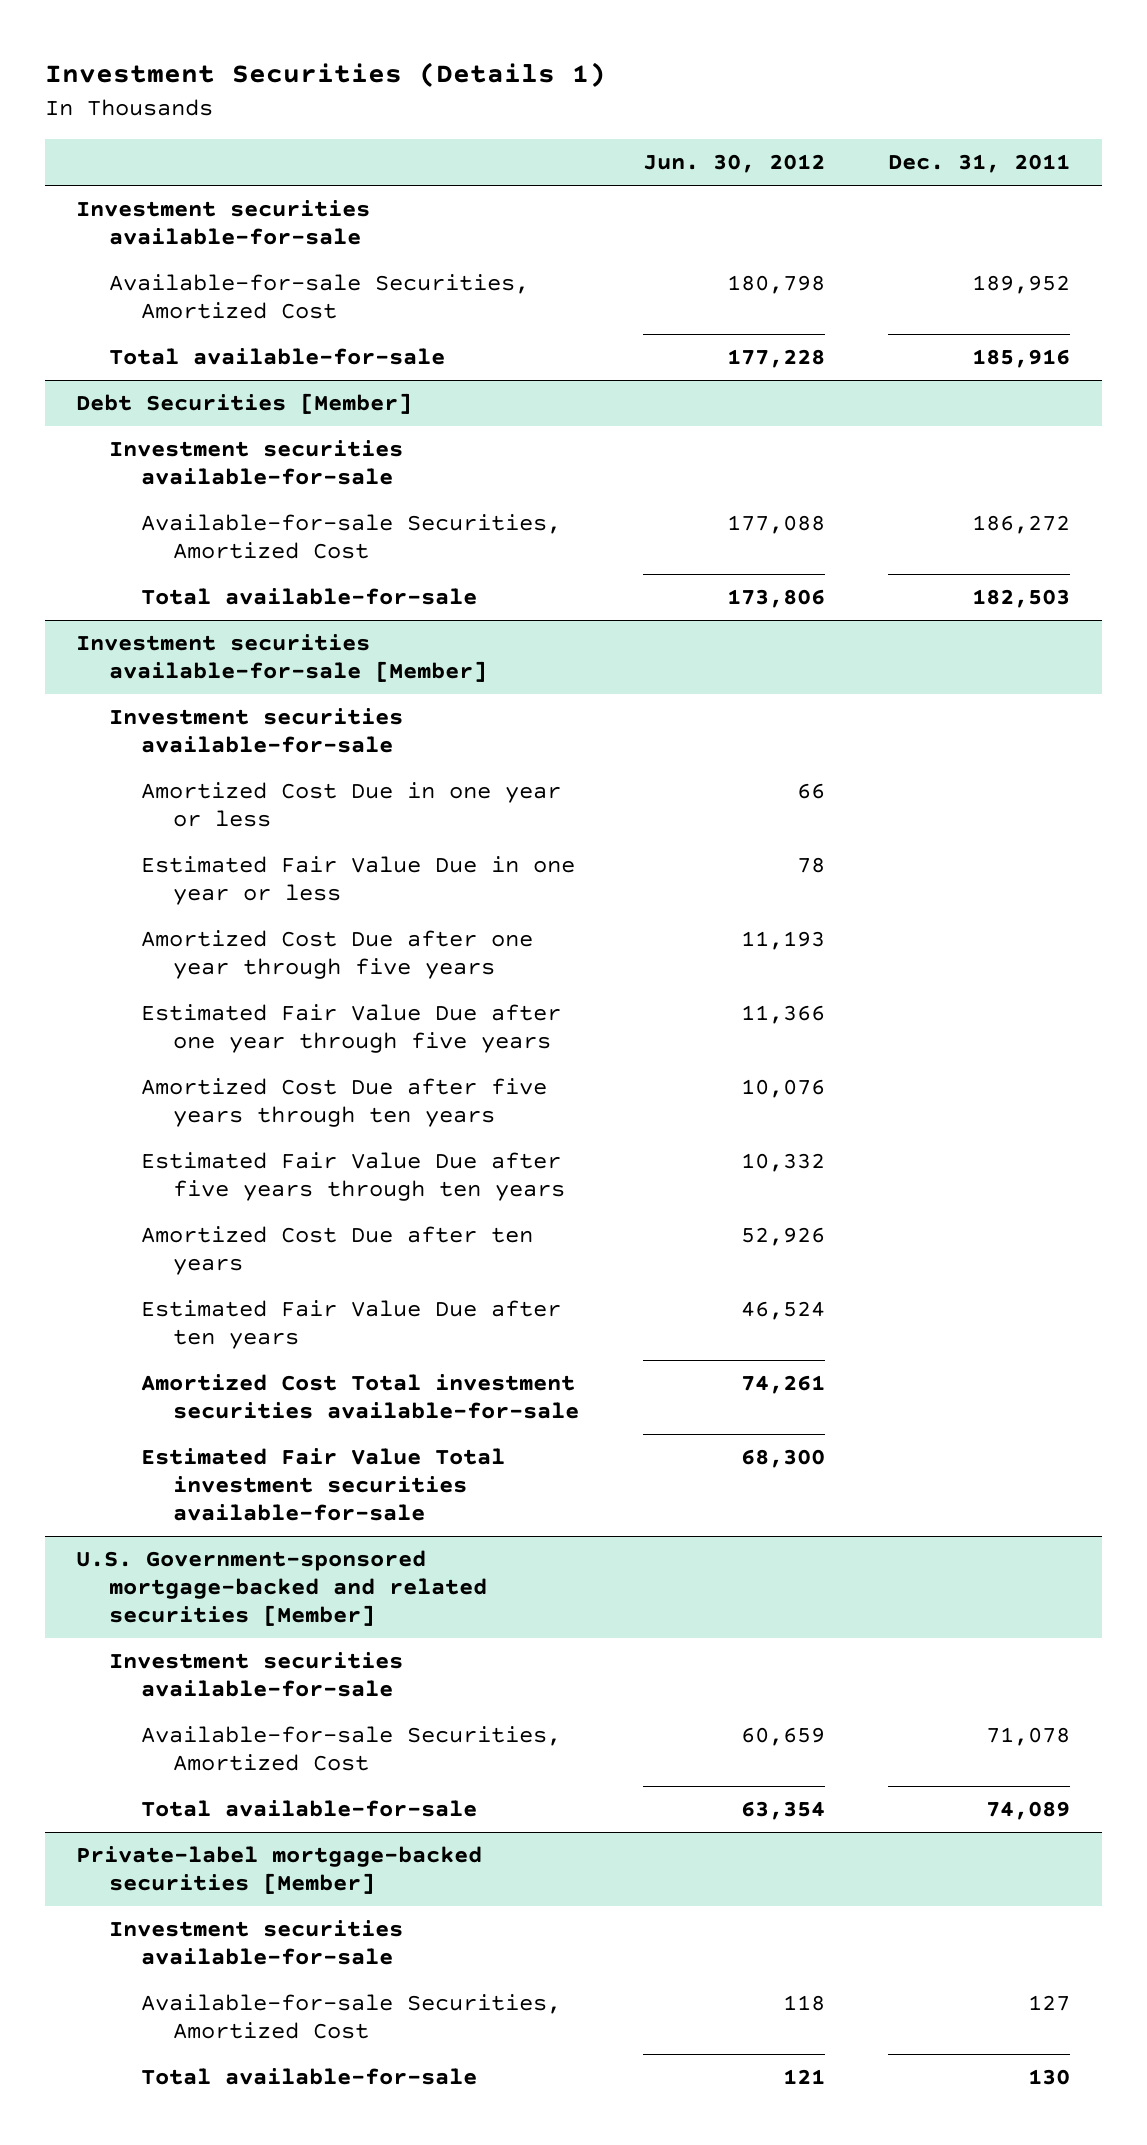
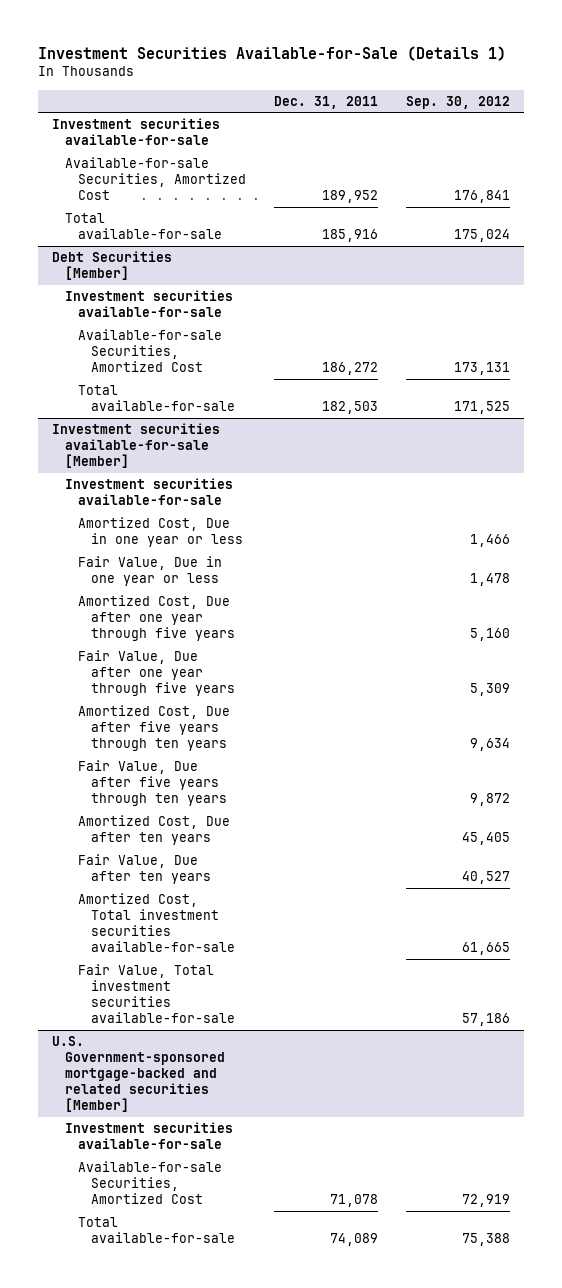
[44,62,606,88] Investment Securities (Details 1) -> [38,45,507,61] Investment Securities Available-for-Sale (Details 1)
[642,154,825,174] Jun. 30, 2012 -> none
none -> [405,95,510,109] Sep. 30, 2012
[140,782,561,828] Amortized Cost Due in one year or less -> [78,517,243,548] Amortized Cost, Due in one year or less
[140,856,575,906] Estimated Fair Value Due in one year or less -> [78,556,223,587] Fair Value, Due in one year or less
[140,930,533,980] Amortized Cost Due after one year through five years -> [78,595,235,642] Amortized Cost, Due after one year through five years
[140,1004,561,1054] Estimated Fair Value Due after one year through five years -> [78,650,235,697] Fair Value, Due after one year through five years
[140,1078,547,1128] Amortized Cost Due after five years through ten years -> [78,705,231,752] Amortized Cost, Due after five years through ten years
[140,1152,566,1202] Estimated Fair Value Due after five years through ten years -> [78,760,227,807] Fair Value, Due after five years through ten years
[140,1226,533,1276] Amortized Cost Due after ten years -> [78,815,231,846] Amortized Cost, Due after ten years
[140,1300,561,1350] Estimated Fair Value Due after ten years -> [78,854,211,885] Fair Value, Due after ten years
[140,1374,580,1420] Amortized Cost Total investment securities available-for-sale -> [78,893,235,953] Amortized Cost, Total investment securities available-for-sale
[140,1448,505,1521] Estimated Fair Value Total investment securities available-for-sale -> [78,964,235,1024] Fair Value, Total investment securities available-for-sale
[76,1846,483,1895] Private-label mortgage-backed securities [Member] -> none
[108,1920,403,1966] Investment securities available-for-sale -> none
[140,1994,561,2040] Available-for-sale Securities, Amortized Cost -> none
[140,2068,477,2086] Total available-for-sale -> none

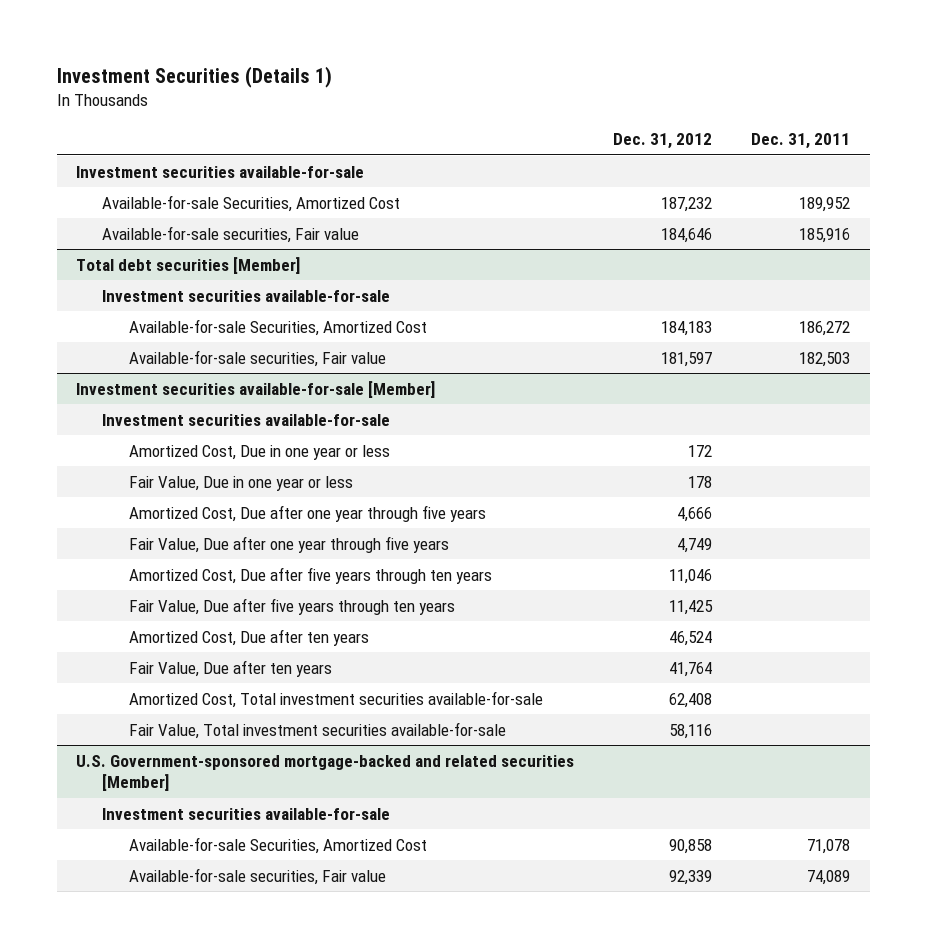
[38,45,507,61] Investment Securities Available-for-Sale (Details 1) -> [56,66,332,89] Investment Securities (Details 1)
[405,95,510,109] Sep. 30, 2012 -> none
none -> [613,133,713,150] Dec. 31, 2012
[65,213,223,240] Total available-for-sale -> [102,225,360,243] Available-for-sale securities, Fair value
[52,251,173,281] Debt Securities [Member] -> [76,256,301,274] Total debt securities [Member]
[78,385,235,412] Total available-for-sale -> [128,349,386,367] Available-for-sale securities, Fair value
[78,1217,235,1244] Total available-for-sale -> [128,867,386,885] Available-for-sale securities, Fair value

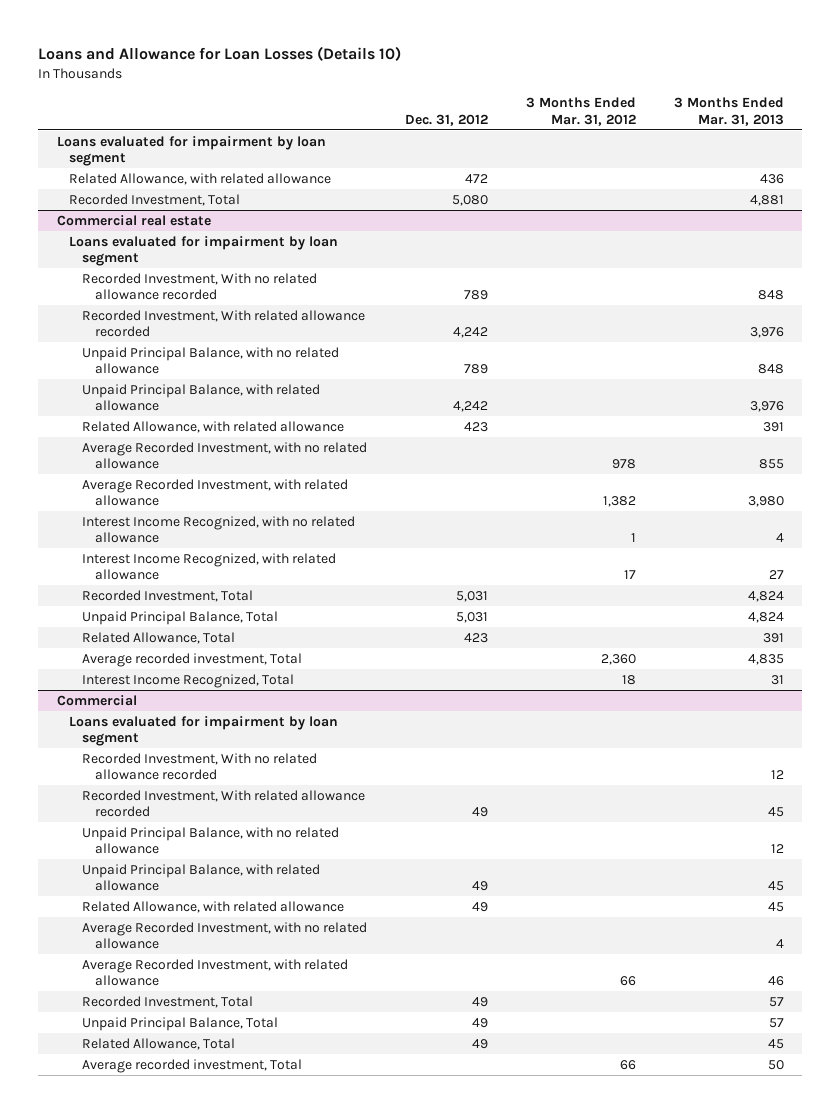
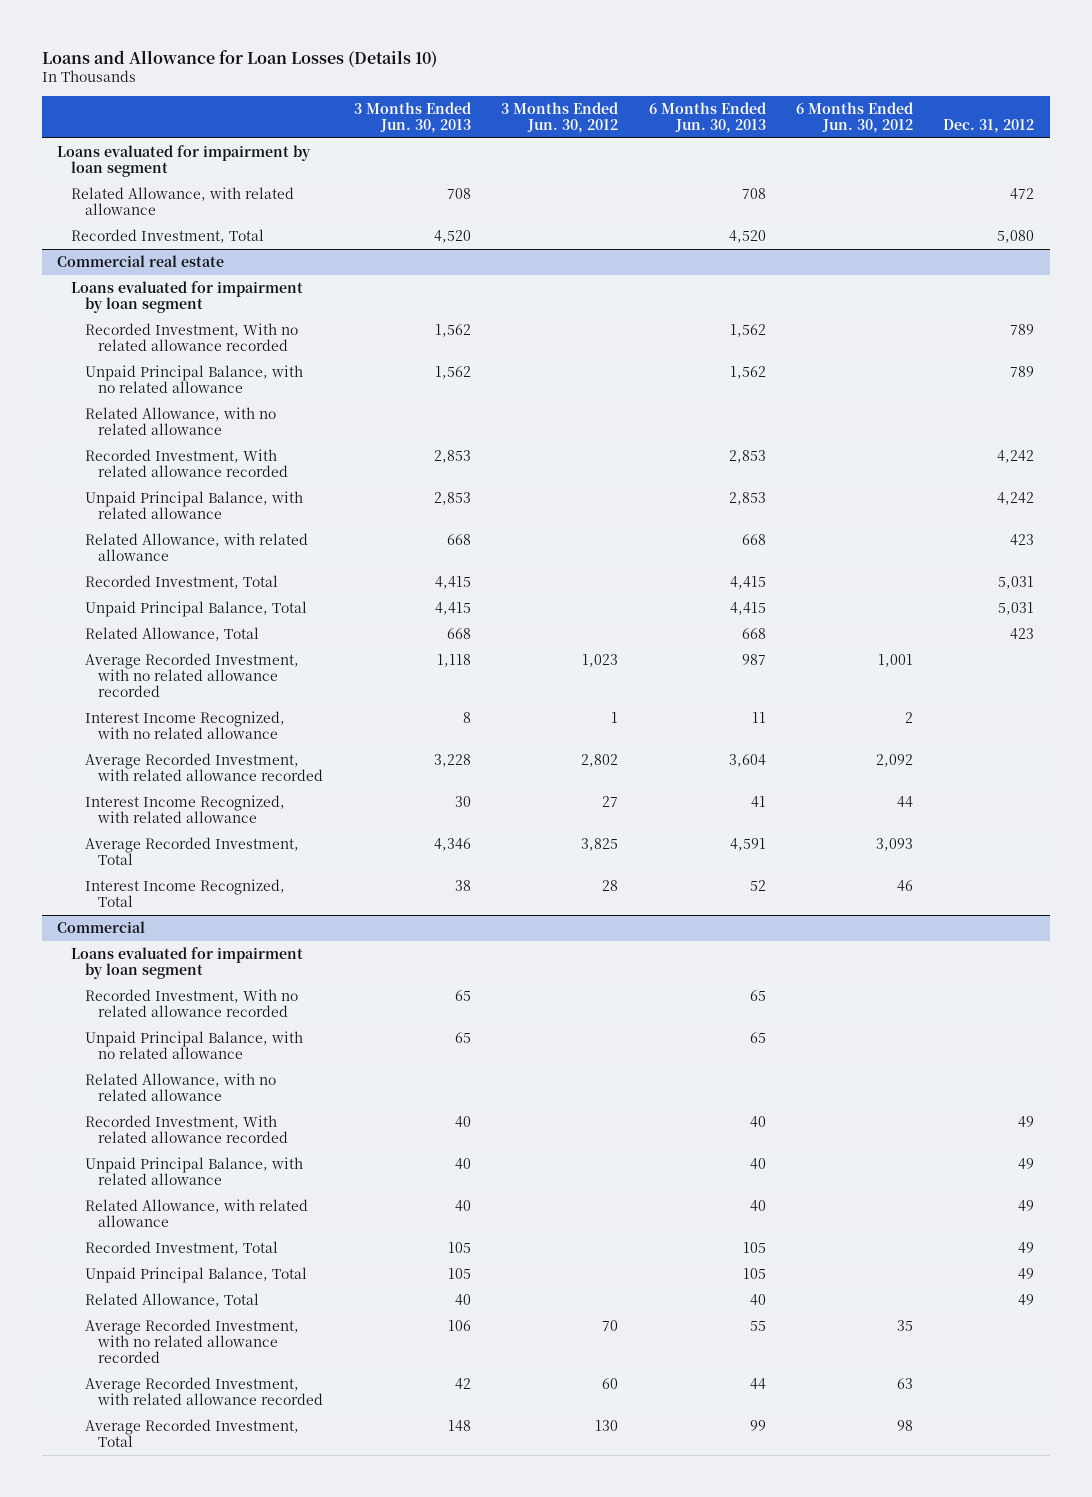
[525,97,636,126] 3 Months Ended Mar. 31, 2012 -> none
[673,97,784,126] 3 Months Ended Mar. 31, 2013 -> none
none -> [353,101,471,134] 3 Months Ended Jun. 30, 2013
none -> [501,101,619,134] 3 Months Ended Jun. 30, 2012
none -> [648,101,766,134] 6 Months Ended Jun. 30, 2013
none -> [795,101,913,134] 6 Months Ended Jun. 30, 2012
none -> [84,406,276,436] Related Allowance, with no related allowance
[82,309,366,338] Recorded Investment, With related allowance recorded -> [84,448,289,478] Recorded Investment, With related allowance recorded
[82,441,368,470] Average Recorded Investment, with no related allowance -> none
[82,478,349,507] Average Recorded Investment, with related allowance -> none
none -> [84,652,299,698] Average Recorded Investment, with no related allowance recorded
[82,515,356,544] Interest Income Recognized, with no related allowance -> [84,710,285,740] Interest Income Recognized, with no related allowance
none -> [84,752,324,782] Average Recorded Investment, with related allowance recorded
[82,552,337,581] Interest Income Recognized, with related allowance -> [84,794,285,824] Interest Income Recognized, with related allowance
[82,652,303,667] Average recorded investment, Total -> [84,836,299,866] Average Recorded Investment, Total
none -> [84,1072,276,1102] Related Allowance, with no related allowance
[82,789,366,818] Recorded Investment, With related allowance recorded -> [84,1114,289,1144] Recorded Investment, With related allowance recorded
[82,921,368,950] Average Recorded Investment, with no related allowance -> none
[82,958,349,987] Average Recorded Investment, with related allowance -> none
none -> [84,1318,299,1364] Average Recorded Investment, with no related allowance recorded
none -> [84,1376,324,1406] Average Recorded Investment, with related allowance recorded
[82,1058,303,1073] Average recorded investment, Total -> [84,1418,299,1448] Average Recorded Investment, Total

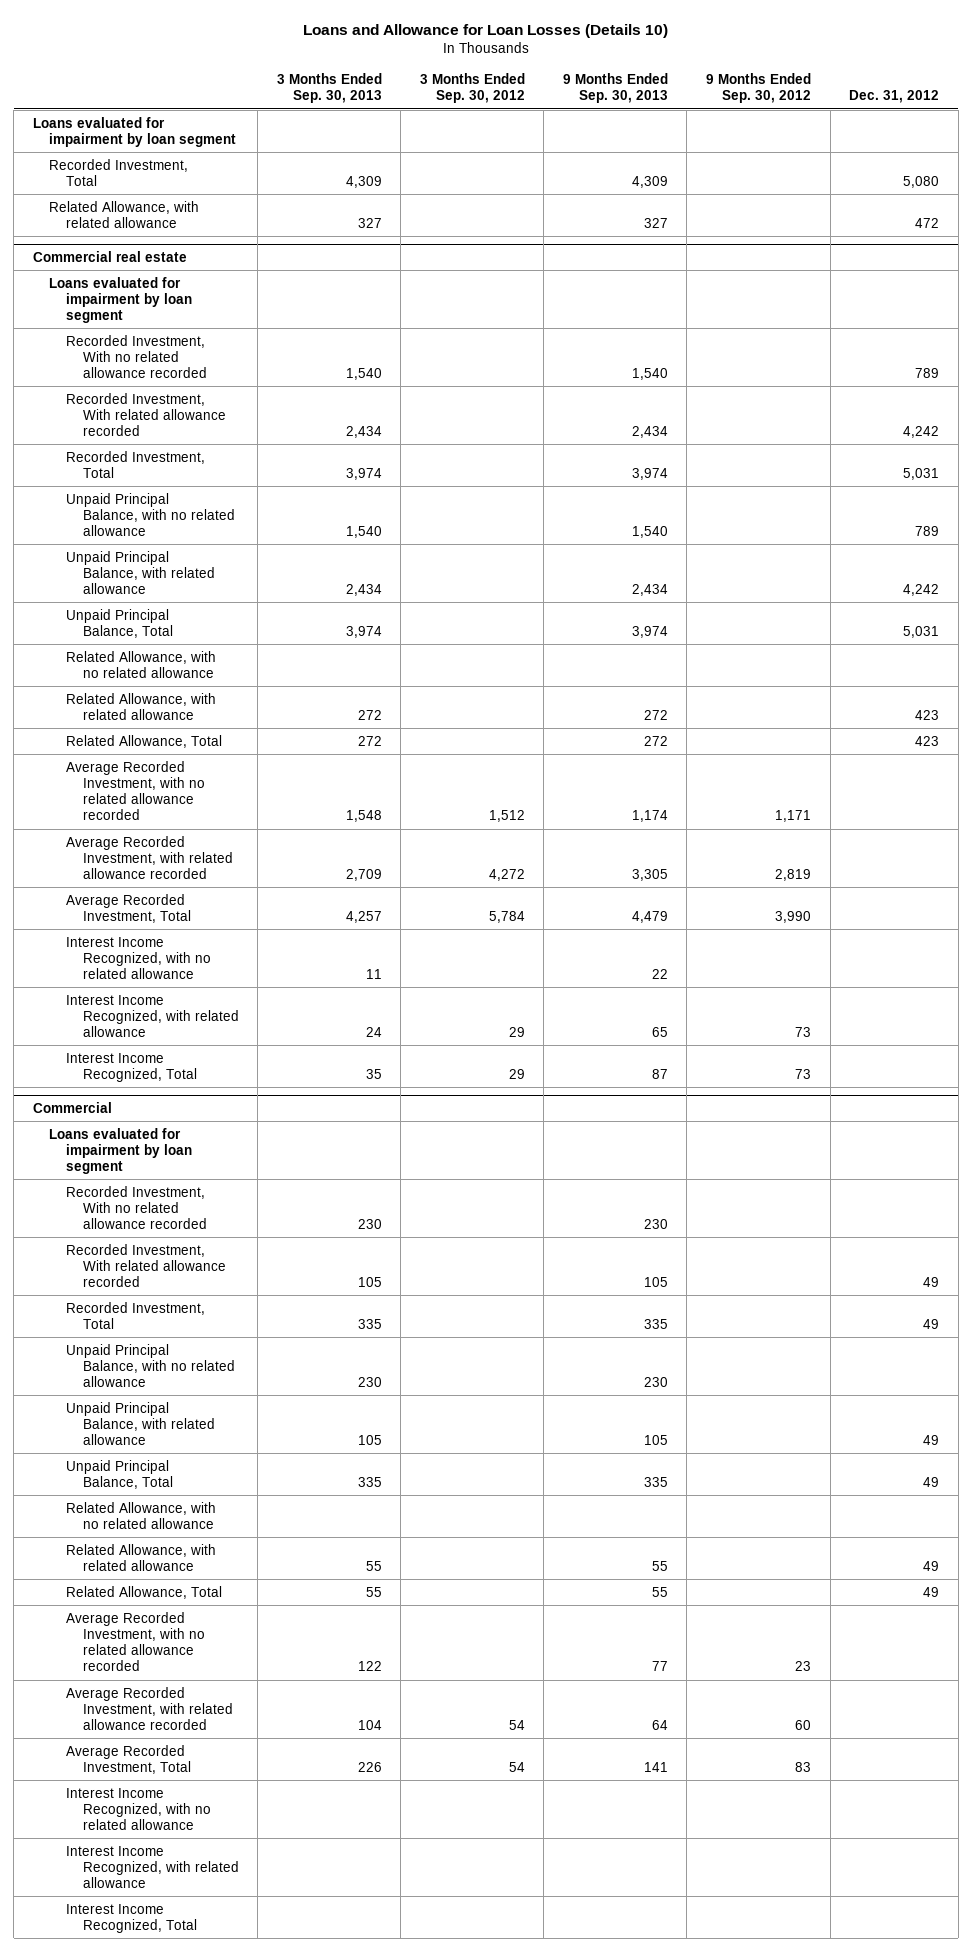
[353,101,471,134] 3 Months Ended Jun. 30, 2013 -> none
[501,101,619,134] 3 Months Ended Jun. 30, 2012 -> none
[648,101,766,134] 6 Months Ended Jun. 30, 2013 -> none
[795,101,913,134] 6 Months Ended Jun. 30, 2012 -> none
none -> [276,73,382,104] 3 Months Ended Sep. 30, 2013
none -> [419,73,525,104] 3 Months Ended Sep. 30, 2012
none -> [562,73,668,104] 9 Months Ended Sep. 30, 2013
none -> [705,73,811,104] 9 Months Ended Sep. 30, 2012
[71,186,295,216] Related Allowance, with related allowance -> [49,200,200,228] Related Allowance, with related allowance
[84,364,303,394] Unpaid Principal Balance, with no related allowance -> [65,492,235,537] Unpaid Principal Balance, with no related allowance
[84,490,303,520] Unpaid Principal Balance, with related allowance -> [65,550,215,595] Unpaid Principal Balance, with related allowance
[84,406,276,436] Related Allowance, with no related allowance -> [65,650,216,678] Related Allowance, with no related allowance
[84,532,308,562] Related Allowance, with related allowance -> [65,692,216,720] Related Allowance, with related allowance
[84,710,285,740] Interest Income Recognized, with no related allowance -> [65,936,211,980] Interest Income Recognized, with no related allowance
[84,794,285,824] Interest Income Recognized, with related allowance -> [65,994,239,1038] Interest Income Recognized, with related allowance
[84,1030,303,1060] Unpaid Principal Balance, with no related allowance -> [65,1343,235,1388] Unpaid Principal Balance, with no related allowance
[84,1156,303,1186] Unpaid Principal Balance, with related allowance -> [65,1401,215,1446] Unpaid Principal Balance, with related allowance
[84,1072,276,1102] Related Allowance, with no related allowance -> [65,1501,216,1529] Related Allowance, with no related allowance
[84,1198,308,1228] Related Allowance, with related allowance -> [65,1543,216,1571] Related Allowance, with related allowance
none -> [65,1787,211,1831] Interest Income Recognized, with no related allowance
none -> [65,1845,239,1889] Interest Income Recognized, with related allowance
none -> [65,1903,197,1933] Interest Income Recognized, Total

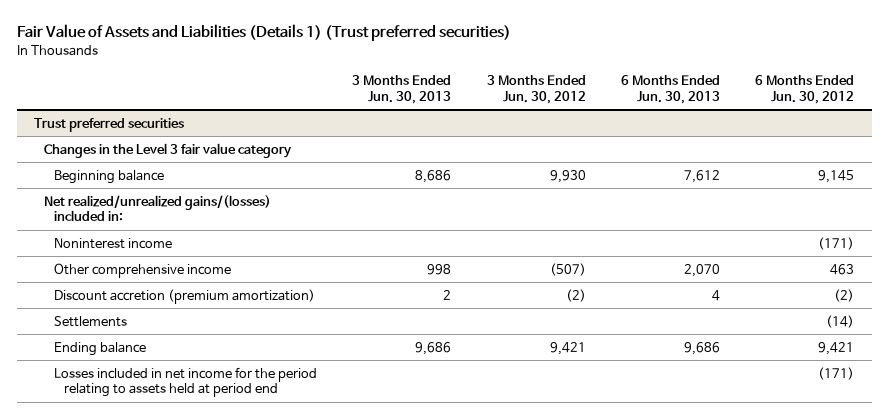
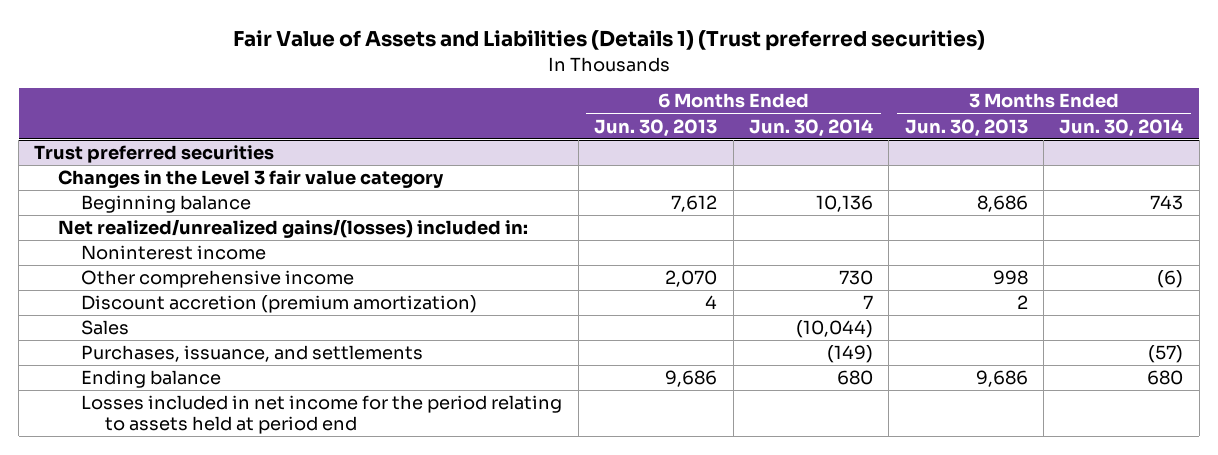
[486,75,586,105] 3 Months Ended Jun. 30, 2012 -> none
[755,75,855,105] 6 Months Ended Jun. 30, 2012 -> none
none -> [748,118,873,137] Jun. 30, 2014
none -> [1059,118,1184,137] Jun. 30, 2014
none -> [81,320,130,336] Sales
[54,315,128,327] Settlements -> [81,345,424,363] Purchases, issuance, and settlements

